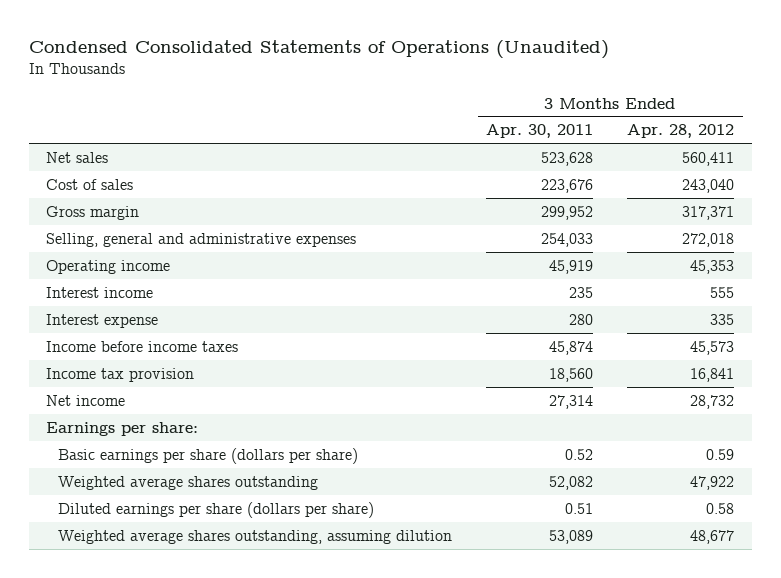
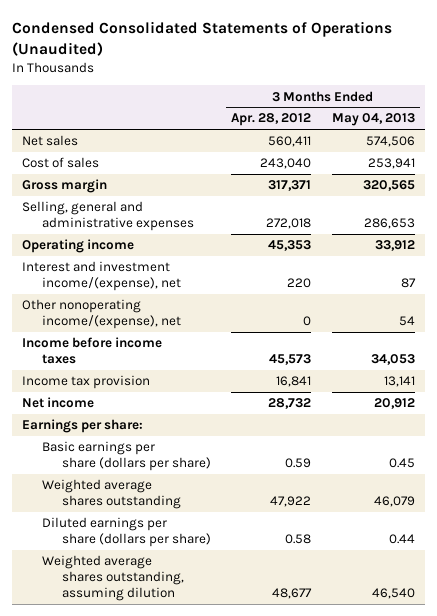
[486,124,594,139] Apr. 30, 2011 -> none
none -> [331,113,415,127] May 04, 2013
[46,286,154,298] Interest income -> none
[46,313,159,328] Interest expense -> none
none -> [22,261,181,292] Interest and investment income/(expense), net
none -> [22,299,181,330] Other nonoperating income/(expense), net

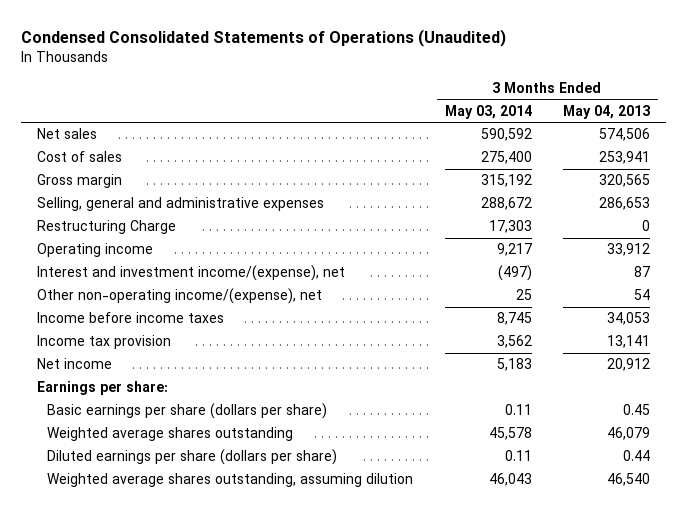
[231,113,312,127] Apr. 28, 2012 -> none
none -> [444,104,532,119] May 03, 2014
none -> [37,220,177,235] Restructuring Charge
[22,299,181,330] Other nonoperating income/(expense), net -> [37,288,323,305] Other non-operating income/(expense), net

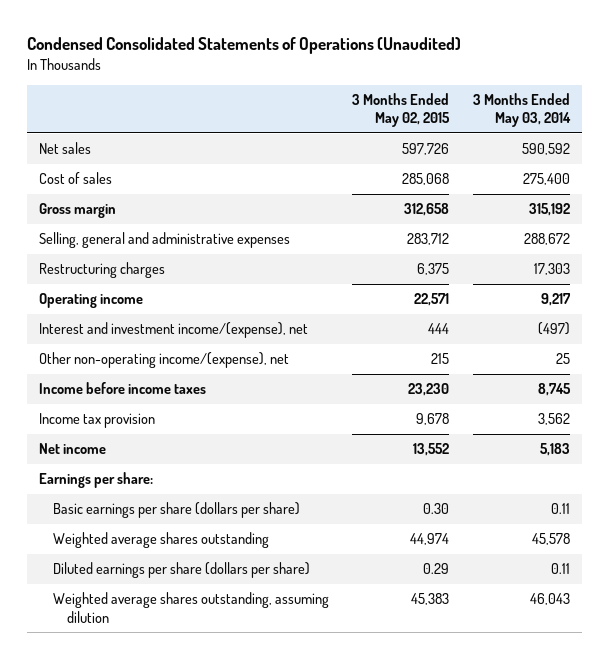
[562,104,650,119] May 04, 2013 -> none
none -> [352,92,451,128] 3 Months Ended May 02, 2015
[37,220,177,235] Restructuring Charge -> [39,262,166,279] Restructuring charges

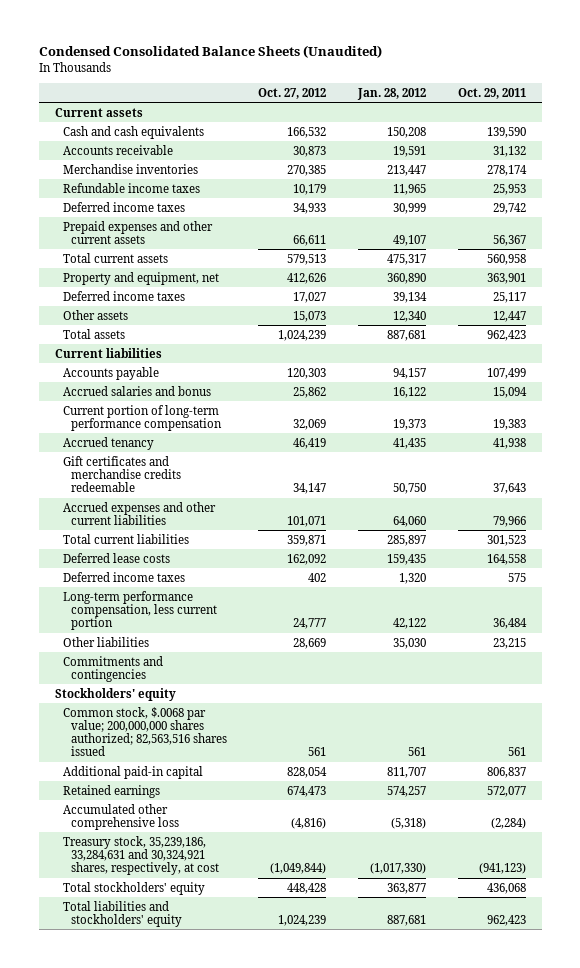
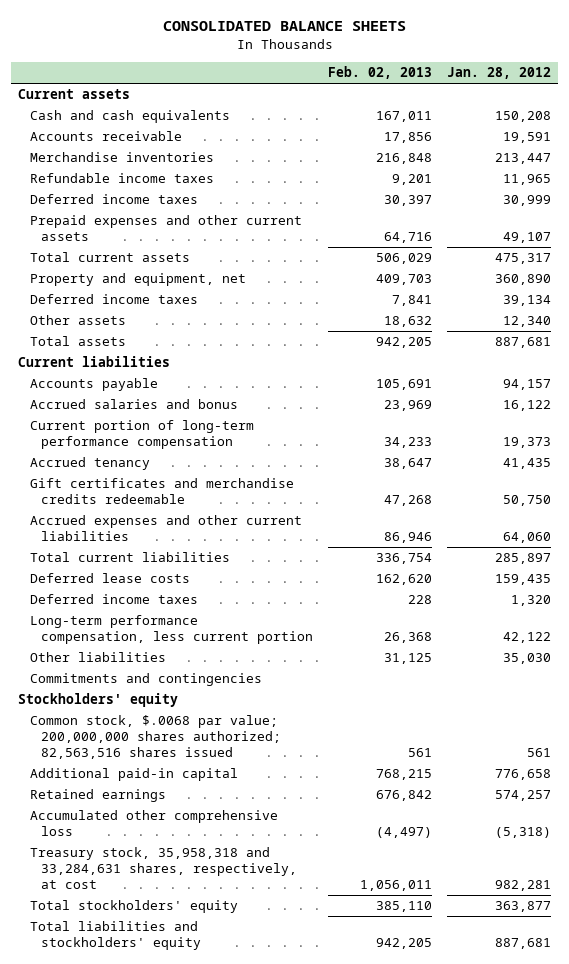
[38,45,382,59] Condensed Consolidated Balance Sheets (Unaudited) -> [162,21,406,32] CONSOLIDATED BALANCE SHEETS
[258,87,327,99] Oct. 27, 2012 -> none
[457,87,526,99] Oct. 29, 2011 -> none
none -> [327,66,432,80] Feb. 02, 2013
[387,766,427,778] 811,707 -> [494,769,551,781] 776,658
[62,835,219,875] Treasury stock, 35,239,186, 33,284,631 and 30,324,921 shares, respectively, at cost -> [29,847,298,889] Treasury stock, 35,958,318 and 33,284,631 shares, respectively, at cost
[370,862,427,874] (1,017,330) -> [494,879,551,891] 982,281

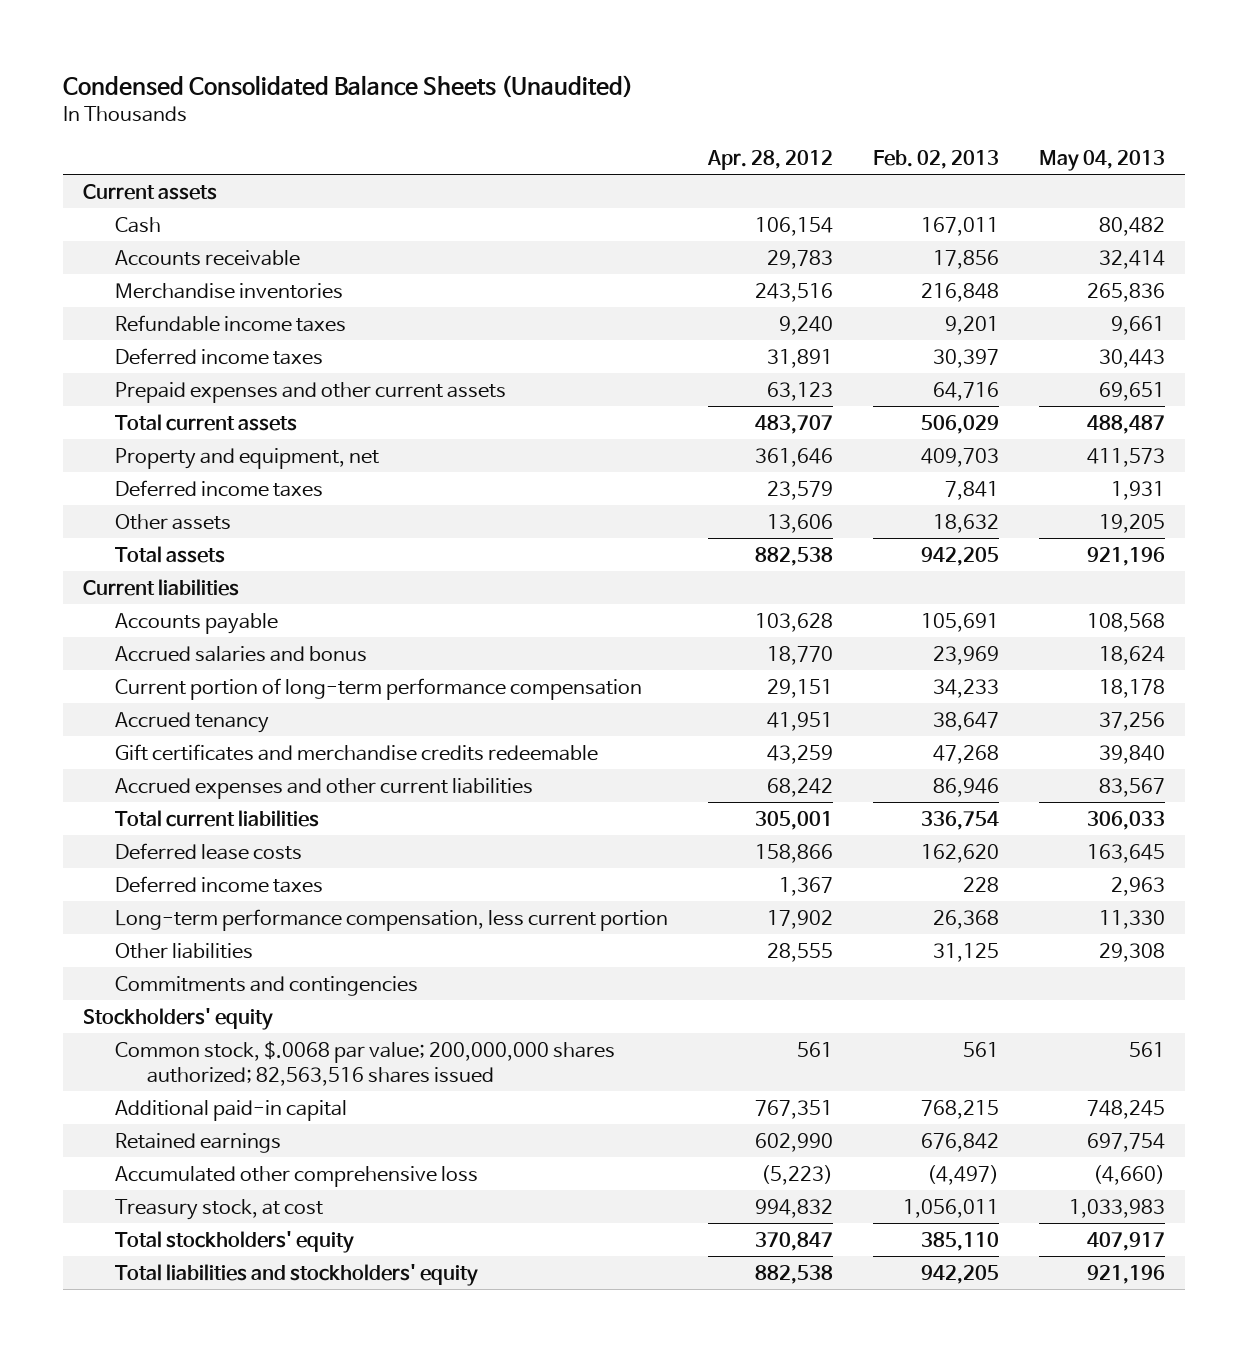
[162,21,406,32] CONSOLIDATED BALANCE SHEETS -> [62,75,633,99] Condensed Consolidated Balance Sheets (Unaudited)
[446,67,551,80] Jan. 28, 2012 -> none
none -> [706,149,833,170] Apr. 28, 2012
none -> [1039,149,1166,171] May 04, 2013
[29,110,230,124] Cash and cash equivalents -> [114,216,161,233] Cash
[29,847,298,889] Treasury stock, 35,958,318 and 33,284,631 shares, respectively, at cost -> [114,1198,323,1220] Treasury stock, at cost

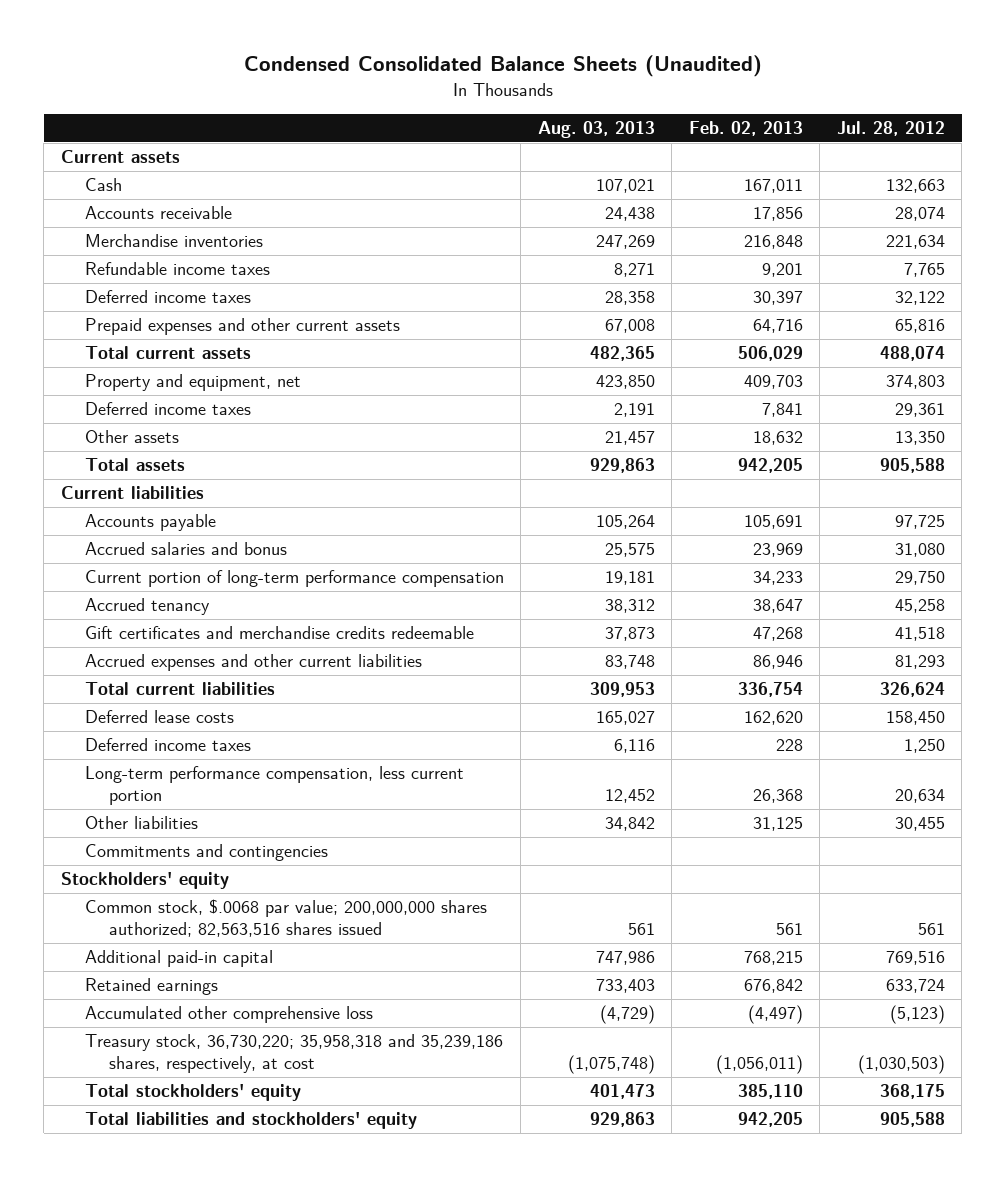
[706,149,833,170] Apr. 28, 2012 -> none
[1039,149,1166,171] May 04, 2013 -> none
none -> [537,120,655,138] Aug. 03, 2013
none -> [836,120,945,136] Jul. 28, 2012
[114,1198,323,1220] Treasury stock, at cost -> [84,1034,503,1073] Treasury stock, 36,730,220; 35,958,318 and 35,239,186 shares, respectively, at cost
[903,1198,1000,1218] 1,056,011 -> [715,1054,803,1074] (1,056,011)

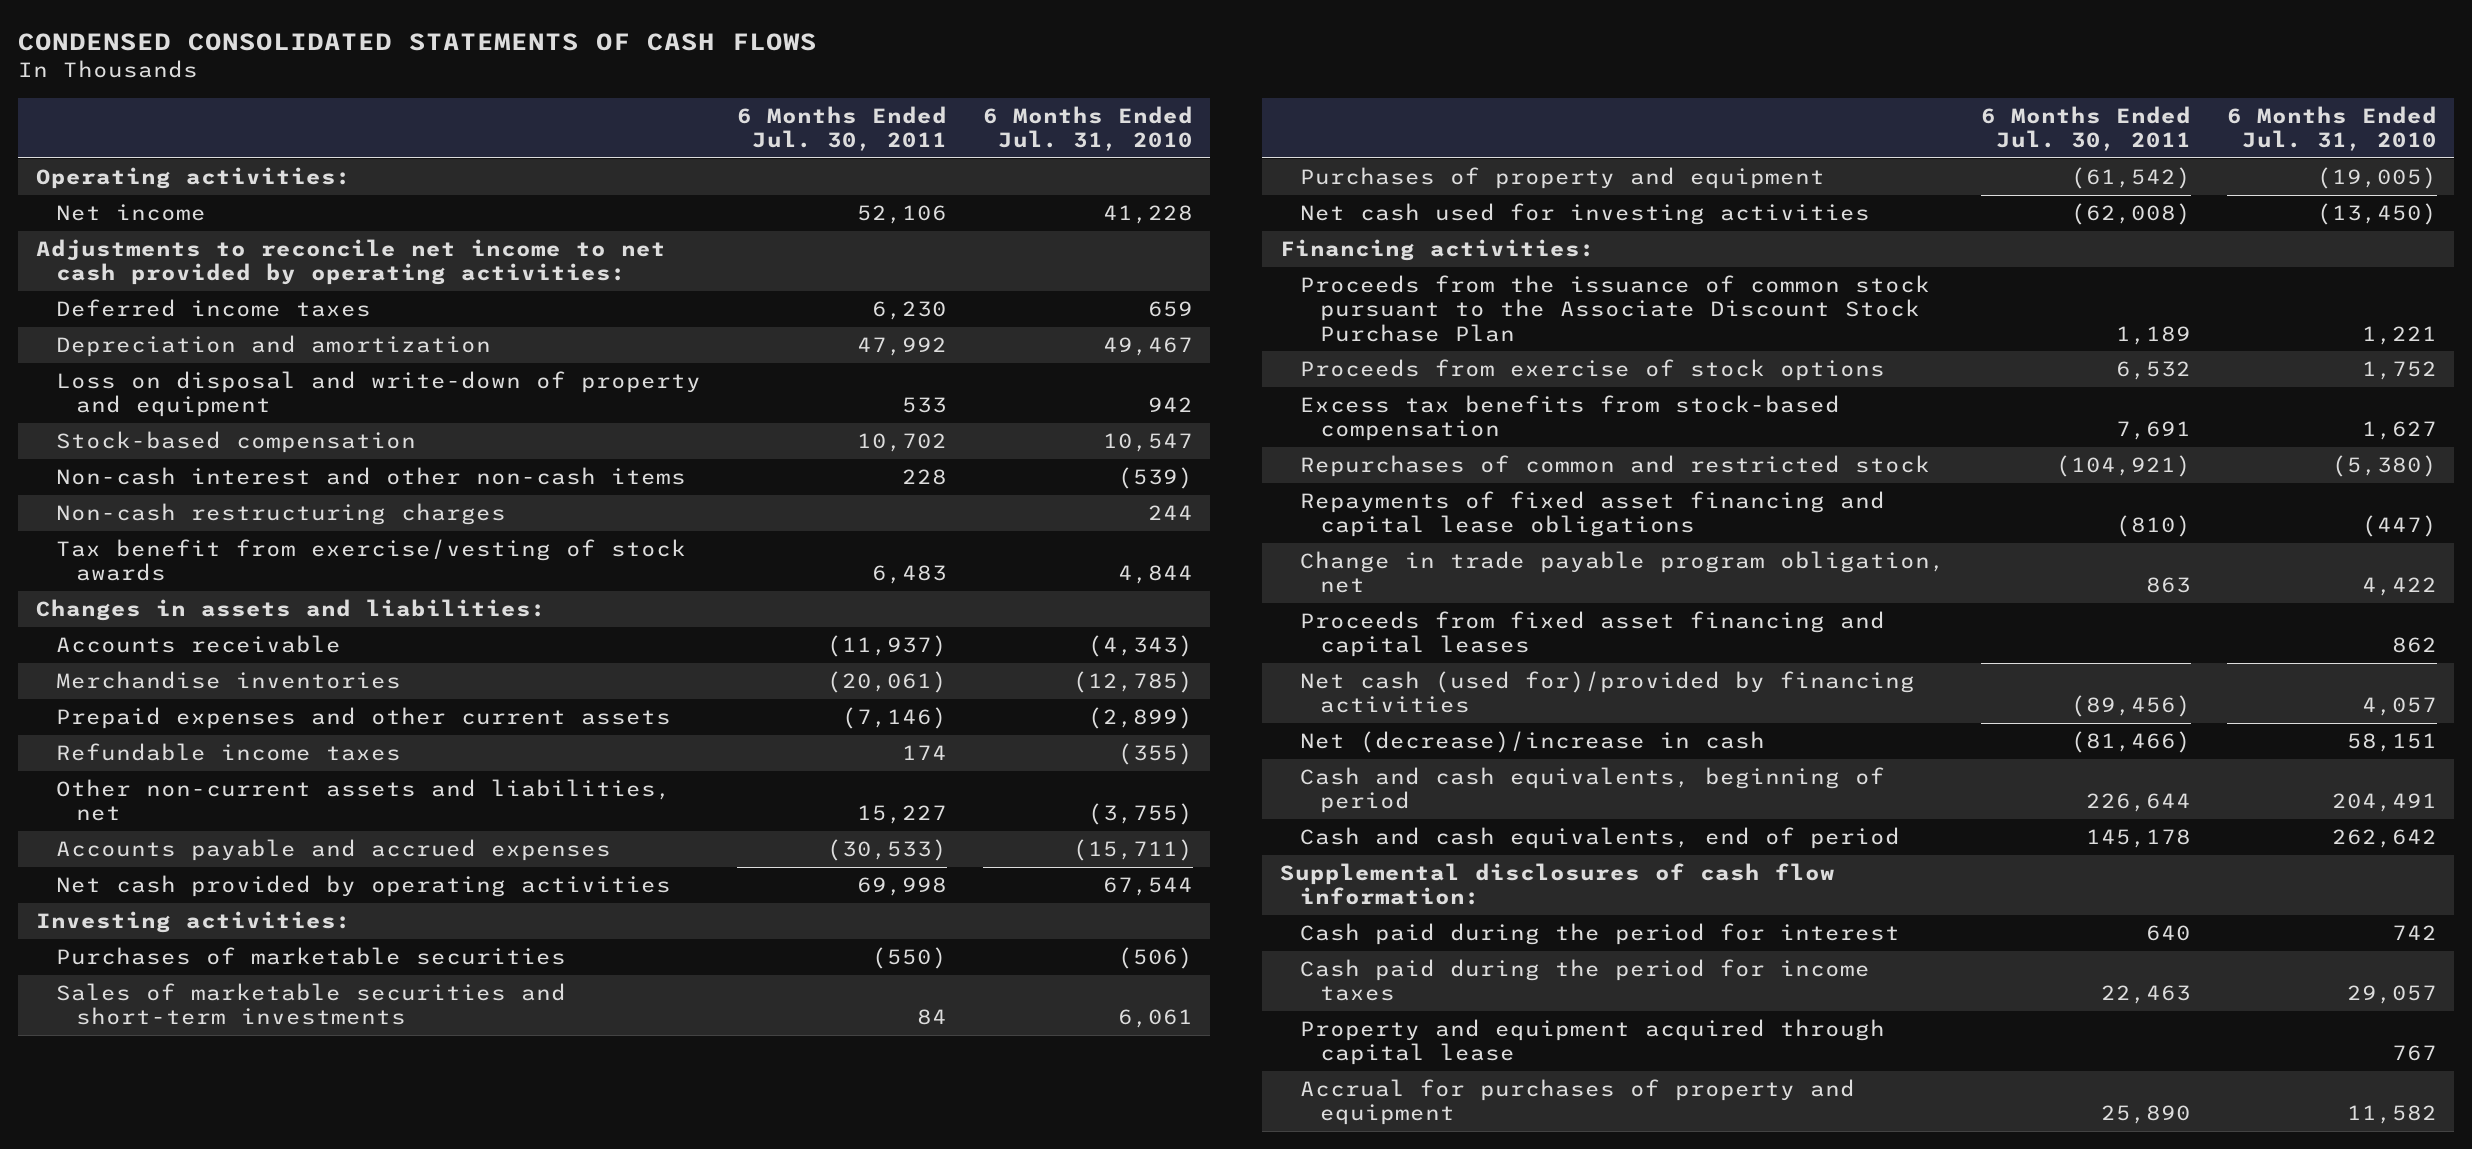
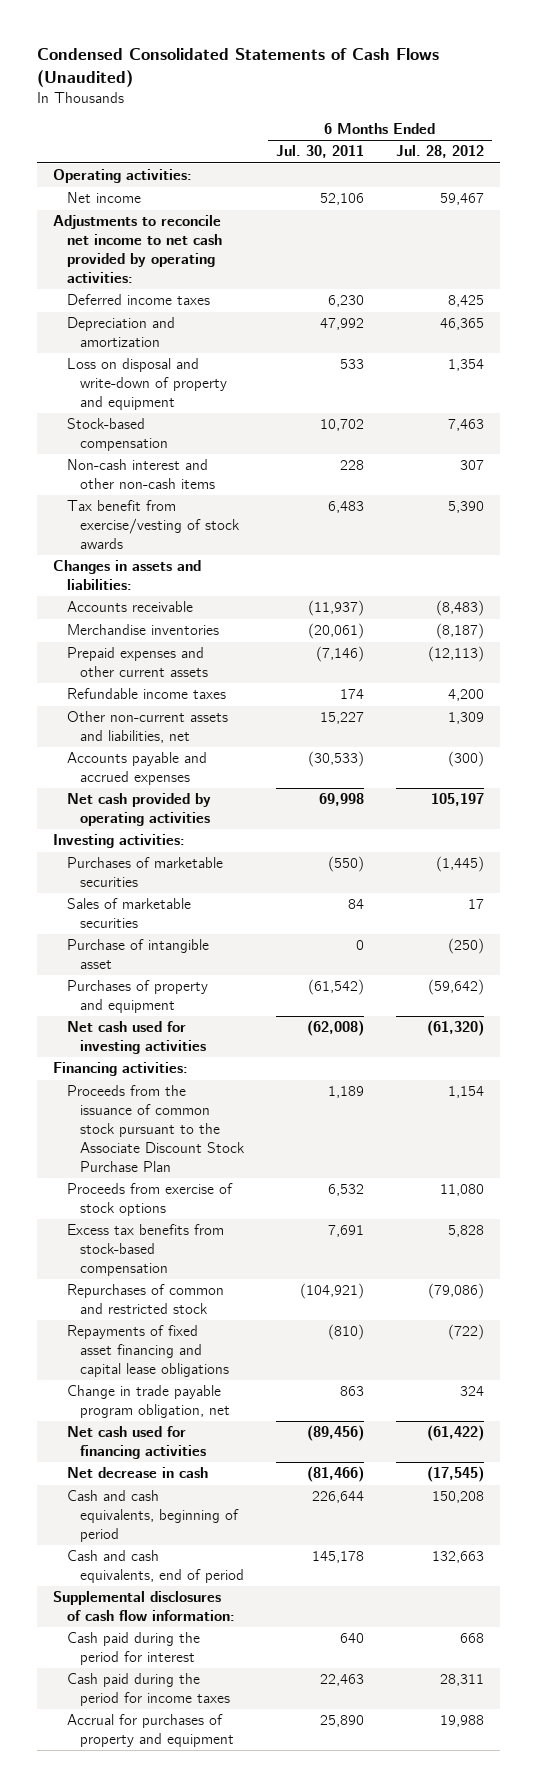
[17,32,817,51] CONDENSED CONSOLIDATED STATEMENTS OF CASH FLOWS -> [36,47,439,87] Condensed Consolidated Statements of Cash Flows (Unaudited)
[982,105,1193,152] 6 Months Ended Jul. 31, 2010 -> none
none -> [396,145,485,159] Jul. 28, 2012
[56,502,507,525] Non-cash restructuring charges -> none
[56,982,567,1026] Sales of marketable securities and short-term investments -> [66,898,191,929] Sales of marketable securities
none -> [66,939,209,970] Purchase of intangible asset
[1300,610,1886,658] Proceeds from fixed asset financing and capital leases -> none
[1300,670,1916,714] Net cash (used for)/provided by financing activities -> [66,1426,207,1460] Net cash used for financing activities
[1300,730,1766,753] Net (decrease)/increase in cash -> [66,1467,208,1479] Net decrease in cash
[1300,1018,1886,1066] Property and equipment acquired through capital lease -> none

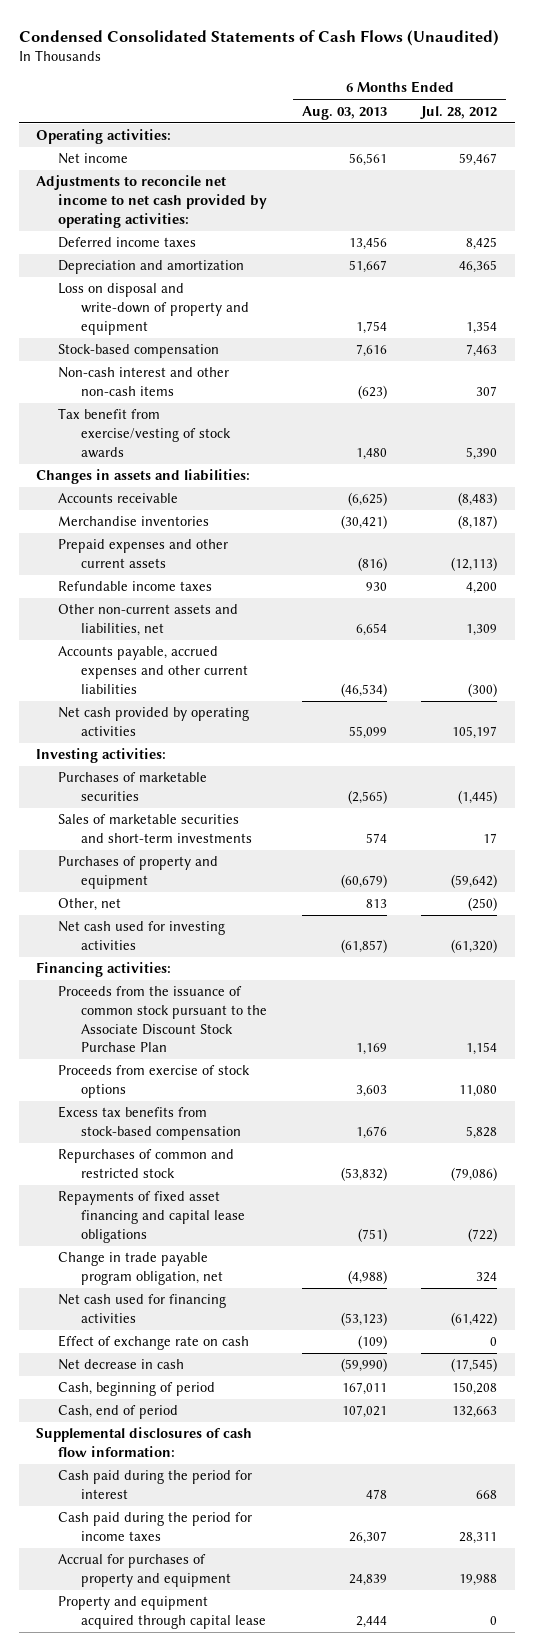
[276,145,365,159] Jul. 30, 2011 -> none
none -> [301,105,387,120] Aug. 03, 2013
[66,752,207,786] Accounts payable and accrued expenses -> [58,646,248,694] Accounts payable, accrued expenses and other current liabilities
[66,939,209,970] Purchase of intangible asset -> none
[66,898,191,929] Sales of marketable securities -> [58,814,252,844] Sales of marketable securities and short-term investments
none -> [58,898,122,912] Other, net
none -> [58,1335,250,1351] Effect of exchange rate on cash
[66,1490,240,1543] Cash and cash equivalents, beginning of period -> [58,1382,216,1397] Cash, beginning of period
[66,1550,245,1584] Cash and cash equivalents, end of period -> [58,1405,179,1420] Cash, end of period
none -> [58,1596,266,1630] Property and equipment acquired through capital lease

